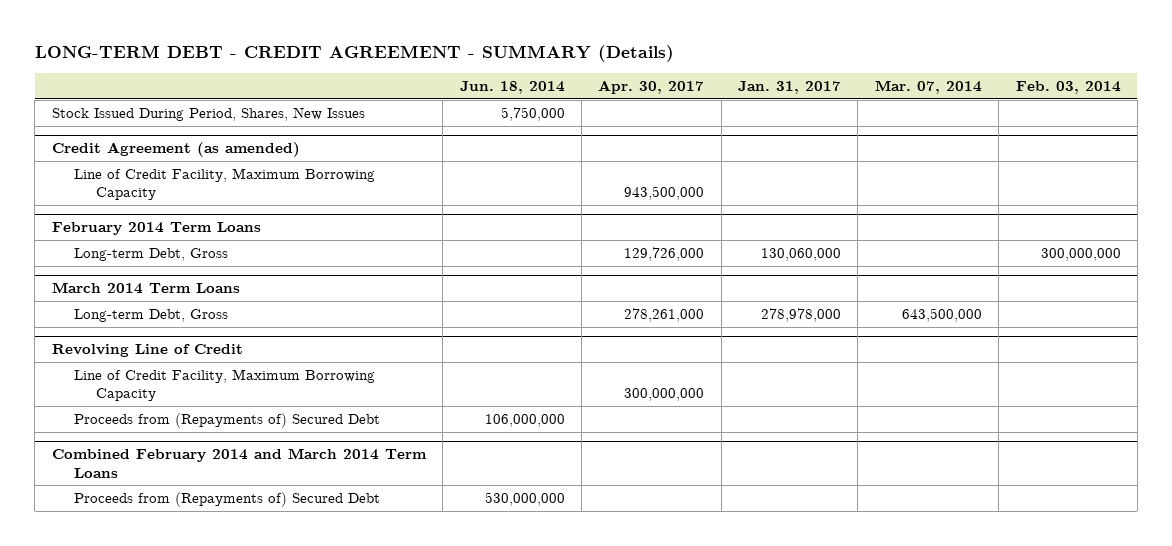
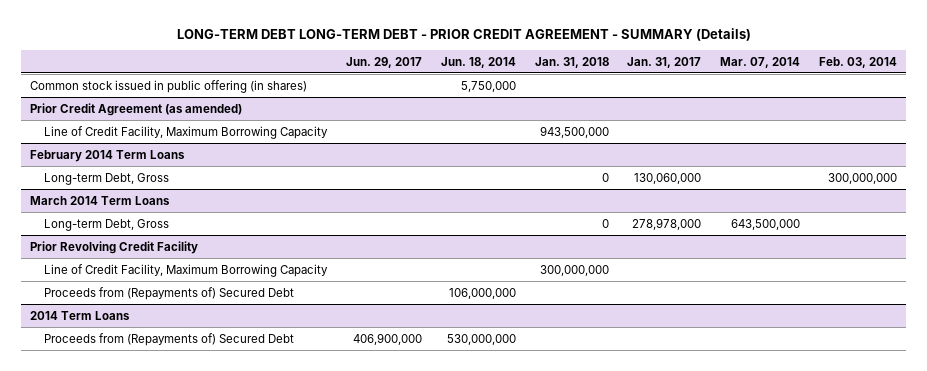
[34,45,674,63] LONG-TERM DEBT - CREDIT AGREEMENT - SUMMARY (Details) -> [176,27,751,41] LONG-TERM DEBT LONG-TERM DEBT - PRIOR CREDIT AGREEMENT - SUMMARY (Details)
[598,80,705,95] Apr. 30, 2017 -> none
none -> [346,56,423,68] Jun. 29, 2017
none -> [534,56,609,68] Jan. 31, 2018
[51,142,300,158] Credit Agreement (as amended) -> none
[73,168,375,201] Line of Credit Facility, Maximum Borrowing Capacity -> none
[51,107,365,122] Stock Issued During Period, Shares, New Issues -> [30,79,308,93] Common stock issued in public offering (in shares)
none -> [30,102,243,116] Prior Credit Agreement (as amended)
none -> [44,125,329,139] Line of Credit Facility, Maximum Borrowing Capacity
[51,344,243,358] Revolving Line of Credit -> [30,240,199,254] Prior Revolving Credit Facility
[51,448,427,478] Combined February 2014 and March 2014 Term Loans -> [30,310,131,320] 2014 Term Loans

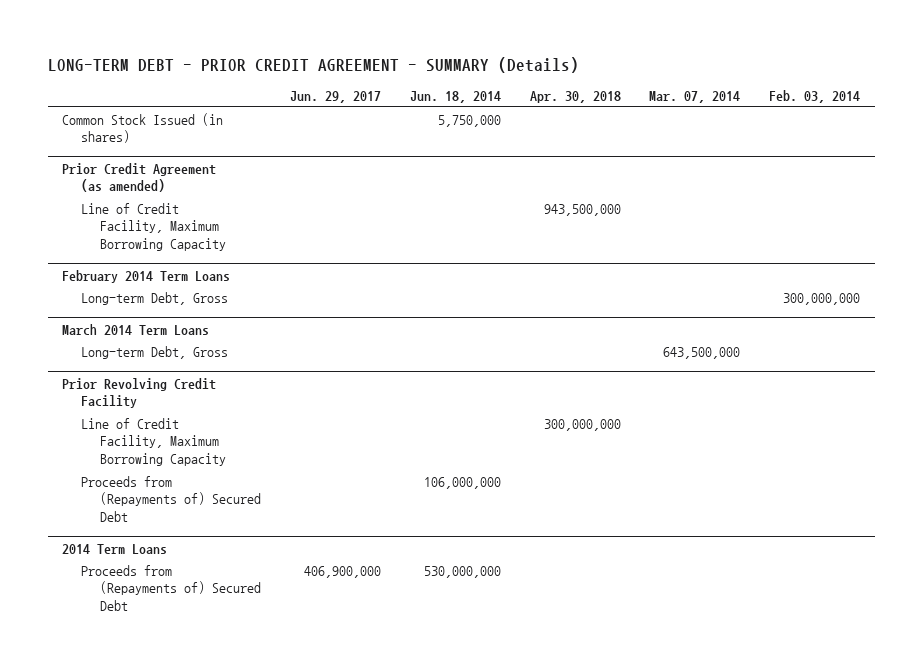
[176,27,751,41] LONG-TERM DEBT LONG-TERM DEBT - PRIOR CREDIT AGREEMENT - SUMMARY (Details) -> [47,56,579,73] LONG-TERM DEBT - PRIOR CREDIT AGREEMENT - SUMMARY (Details)
[534,56,609,68] Jan. 31, 2018 -> none
[627,56,702,68] Jan. 31, 2017 -> none
none -> [529,90,621,103] Apr. 30, 2018
[30,79,308,93] Common stock issued in public offering (in shares) -> [62,112,224,144] Common Stock Issued (in shares)

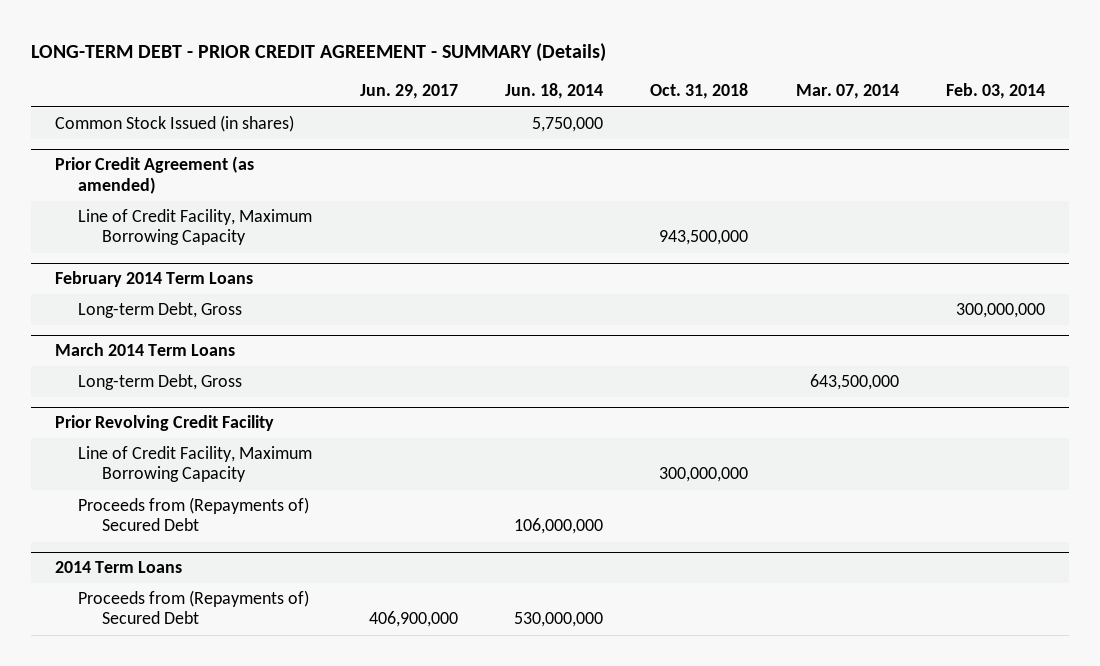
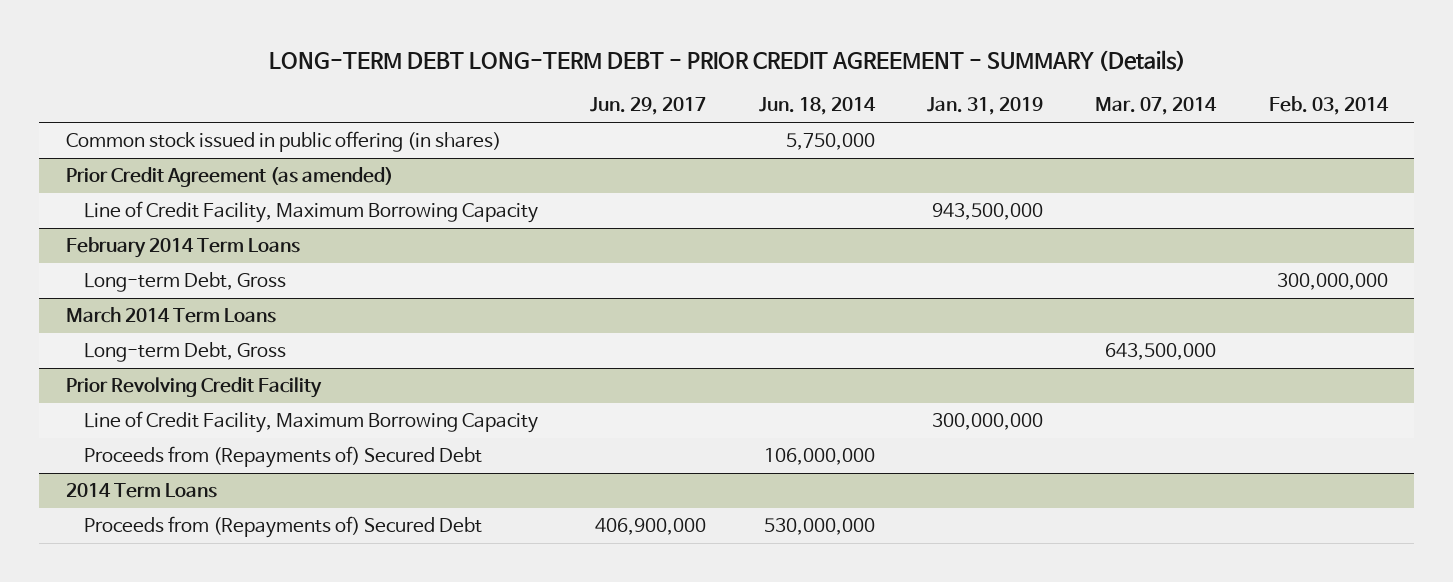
[31,42,607,62] LONG-TERM DEBT - PRIOR CREDIT AGREEMENT - SUMMARY (Details) -> [268,50,1186,72] LONG-TERM DEBT LONG-TERM DEBT - PRIOR CREDIT AGREEMENT - SUMMARY (Details)
[650,83,749,100] Oct. 31, 2018 -> none
none -> [927,97,1044,116] Jan. 31, 2019
[54,115,294,133] Common Stock Issued (in shares) -> [65,131,501,153] Common stock issued in public offering (in shares)

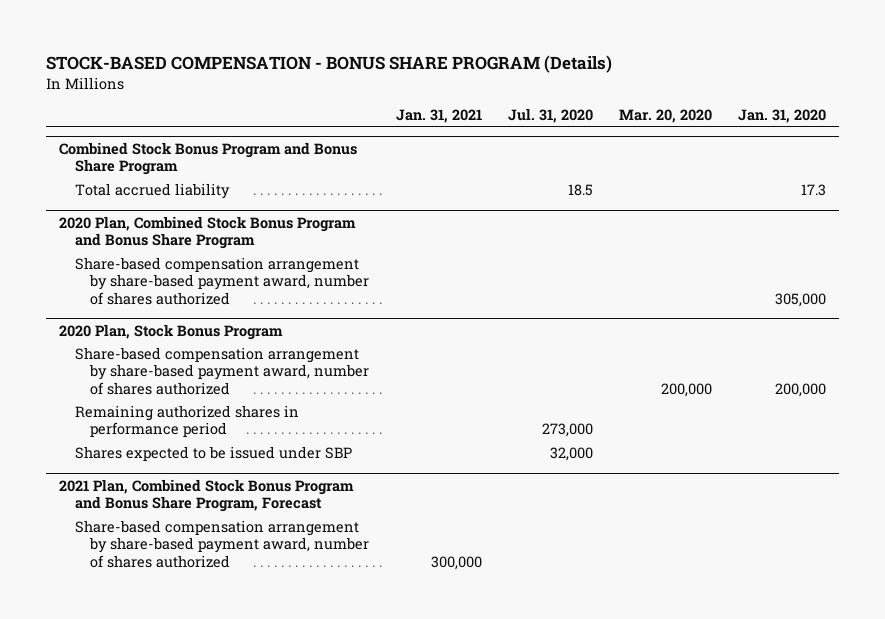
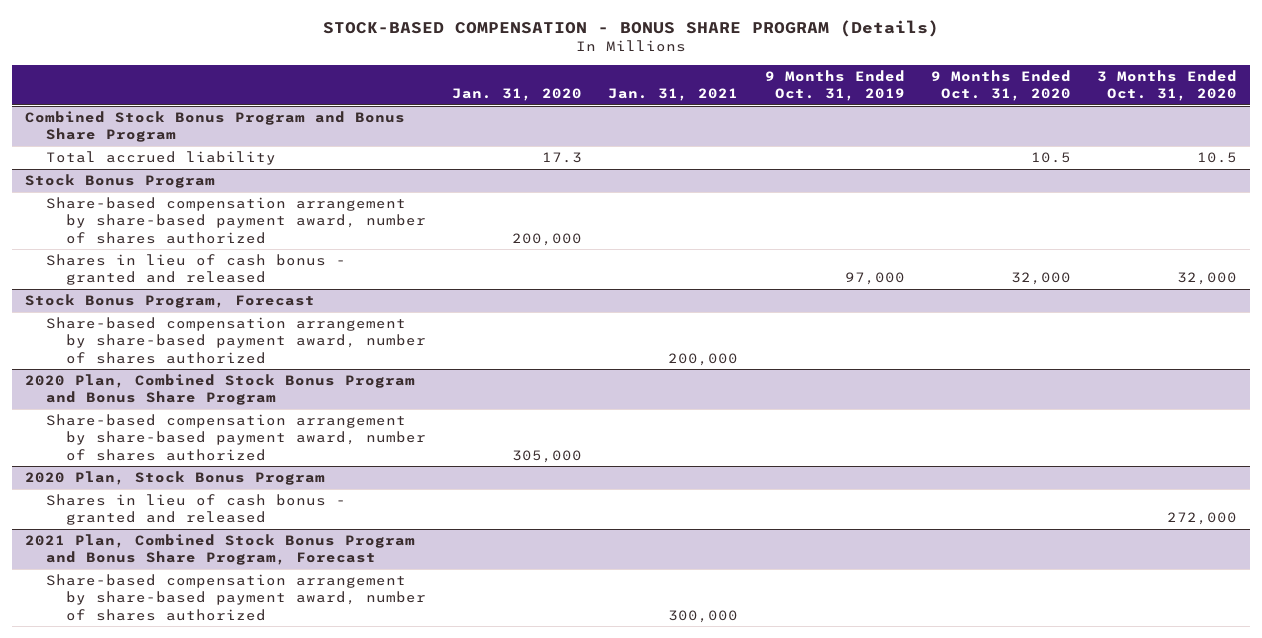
[507,108,593,124] Jul. 31, 2020 -> none
[619,109,713,124] Mar. 20, 2020 -> none
none -> [764,69,905,102] 9 Months Ended Oct. 31, 2019
none -> [930,69,1071,102] 9 Months Ended Oct. 31, 2020
none -> [1096,69,1237,102] 3 Months Ended Oct. 31, 2020
none -> [25,174,216,189] Stock Bonus Program
none -> [45,197,427,244] Share-based compensation arrangement by share-based payment award, number of shares authorized
none -> [45,254,346,286] Shares in lieu of cash bonus - granted and released
none -> [25,294,316,309] Stock Bonus Program, Forecast
none -> [45,317,427,364] Share-based compensation arrangement by share-based payment award, number of shares authorized
[74,347,370,395] Share-based compensation arrangement by share-based payment award, number of shares authorized -> none
[74,405,299,438] Remaining authorized shares in performance period -> none
[74,446,352,462] Shares expected to be issued under SBP -> none
none -> [45,494,346,526] Shares in lieu of cash bonus - granted and released

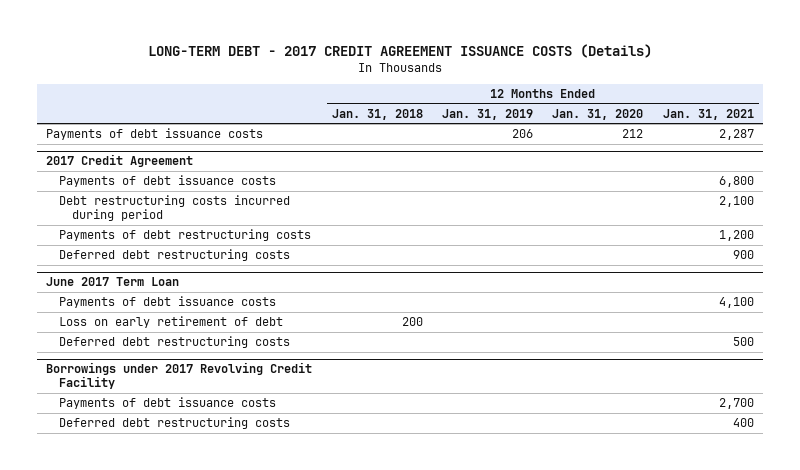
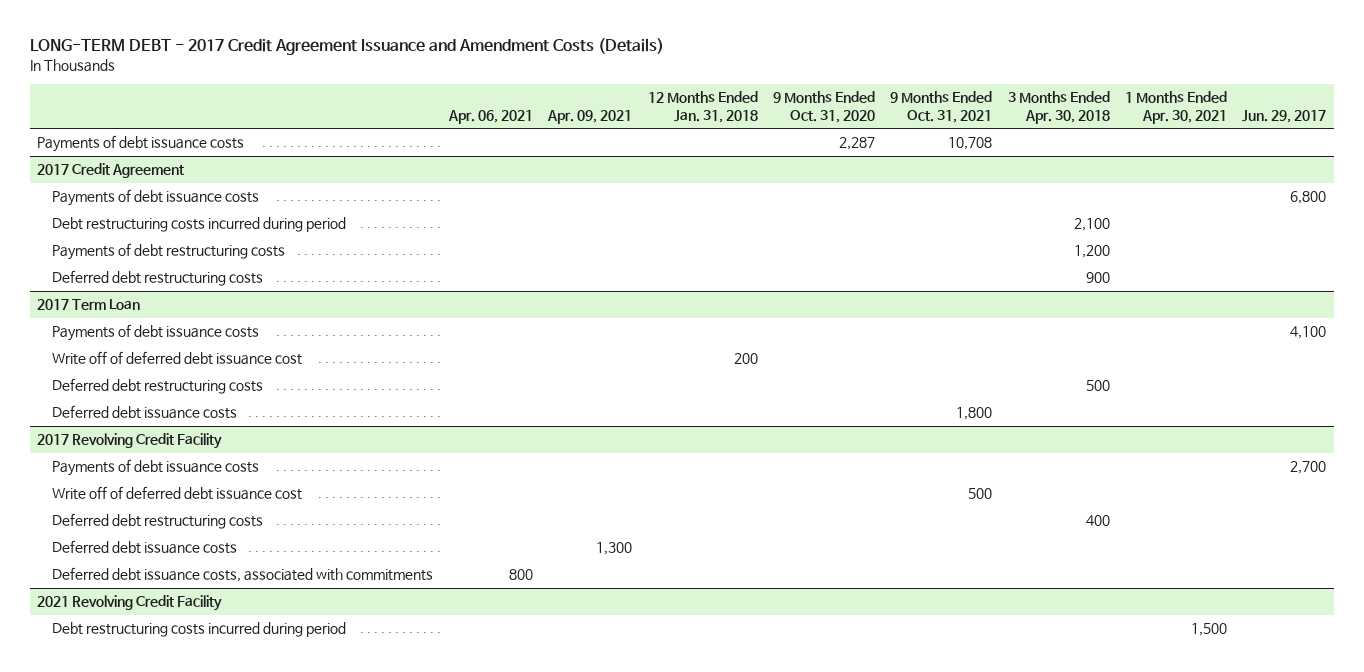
[148,43,653,58] LONG-TERM DEBT - 2017 CREDIT AGREEMENT ISSUANCE COSTS (Details) -> [29,38,664,56] LONG-TERM DEBT - 2017 Credit Agreement Issuance and Amendment Costs (Details)
[442,108,534,120] Jan. 31, 2019 -> none
[552,108,644,120] Jan. 31, 2020 -> none
[662,108,754,120] Jan. 31, 2021 -> none
none -> [447,110,533,125] Apr. 06, 2021
none -> [547,110,633,125] Apr. 09, 2021
none -> [772,91,875,124] 9 Months Ended Oct. 31, 2020
none -> [890,91,993,124] 9 Months Ended Oct. 31, 2021
none -> [1007,91,1110,125] 3 Months Ended Apr. 30, 2018
none -> [1125,91,1228,125] 1 Months Ended Apr. 30, 2021
none -> [1242,110,1327,124] Jun. 29, 2017
[46,277,180,287] June 2017 Term Loan -> [37,299,141,311] 2017 Term Loan
[59,316,284,329] Loss on early retirement of debt -> none
none -> [52,351,303,366] Write off of deferred debt issuance cost
none -> [52,405,238,420] Deferred debt issuance costs
[46,362,313,390] Borrowings under 2017 Revolving Credit Facility -> [37,433,223,450] 2017 Revolving Credit Facility
none -> [52,486,303,501] Write off of deferred debt issuance cost
none -> [52,540,238,555] Deferred debt issuance costs
none -> [52,567,434,583] Deferred debt issuance costs, associated with commitments
none -> [37,595,223,612] 2021 Revolving Credit Facility
none -> [52,622,347,638] Debt restructuring costs incurred during period

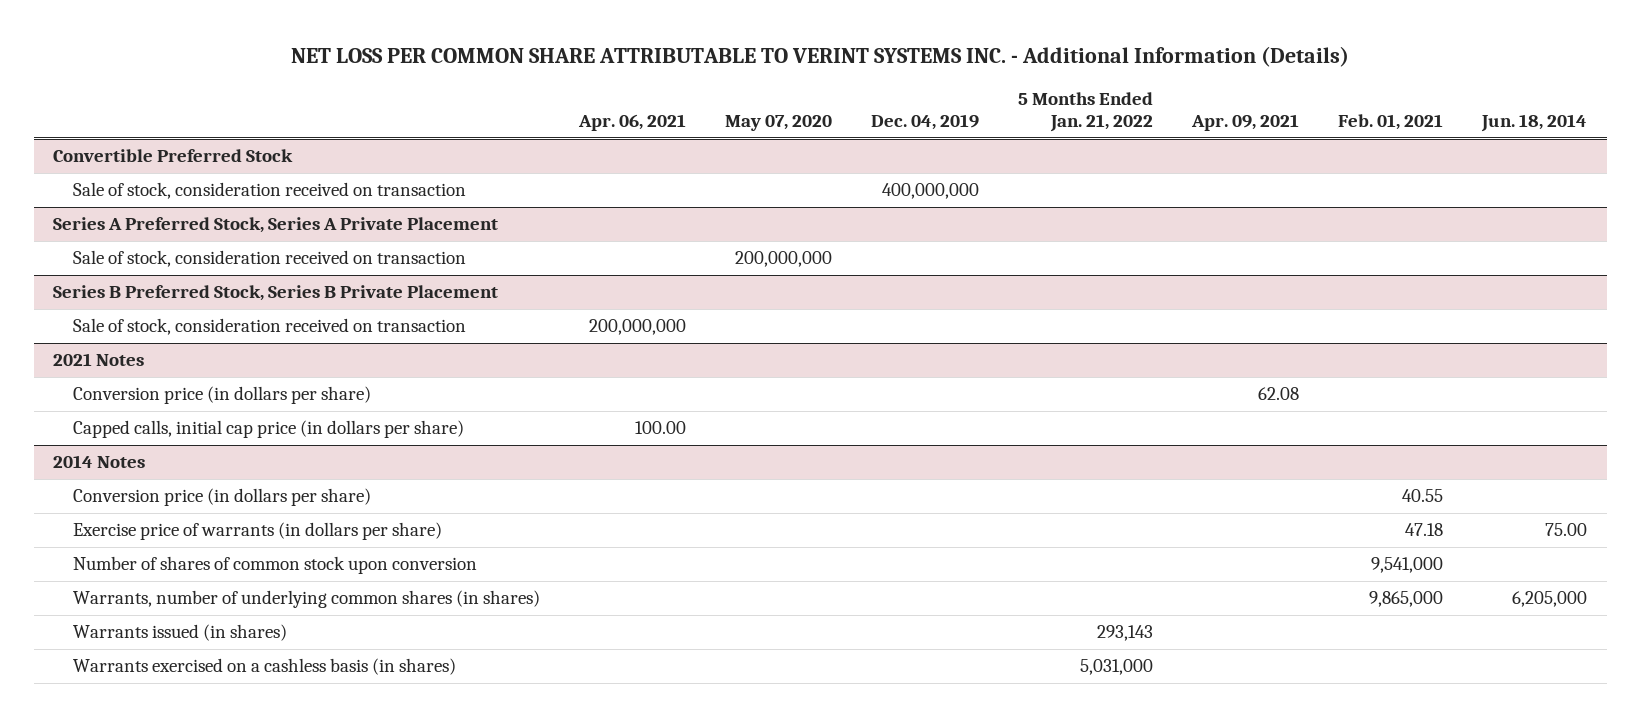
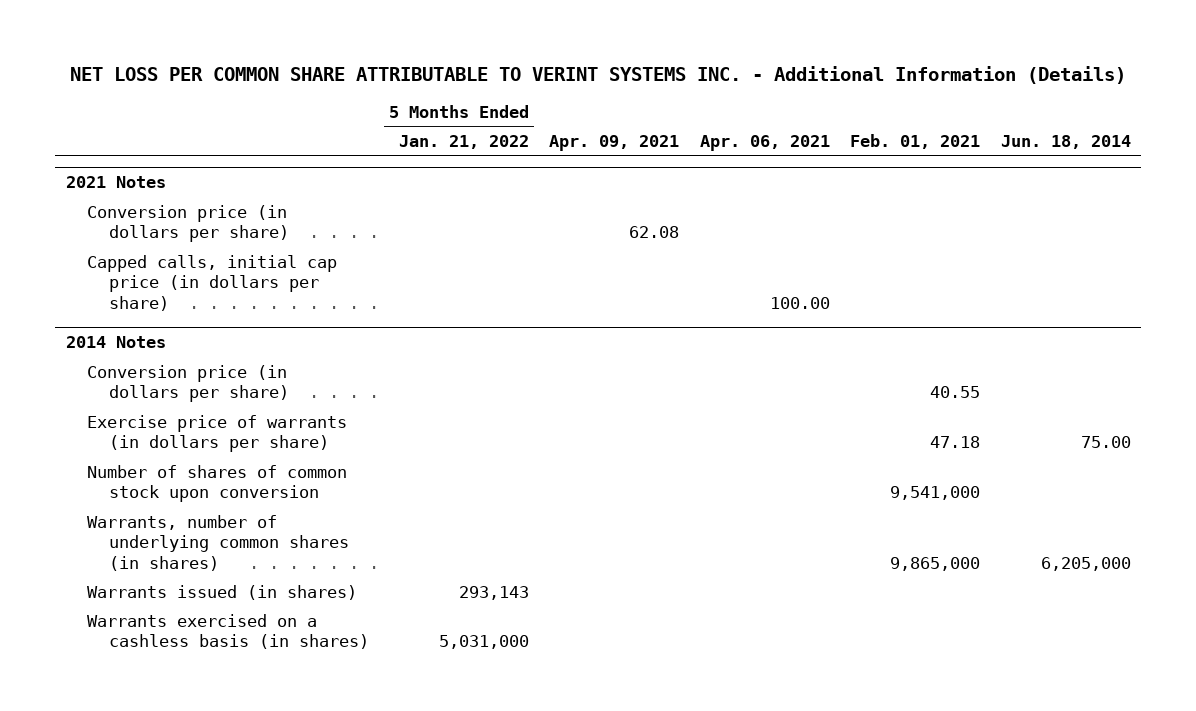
[724,115,832,132] May 07, 2020 -> none
[870,114,979,131] Dec. 04, 2019 -> none
[53,149,294,163] Convertible Preferred Stock -> none
[72,182,466,200] Sale of stock, consideration received on transaction -> none
[53,217,499,234] Series A Preferred Stock, Series A Private Placement -> none
[72,250,466,268] Sale of stock, consideration received on transaction -> none
[53,285,499,302] Series B Preferred Stock, Series B Private Placement -> none
[72,318,466,336] Sale of stock, consideration received on transaction -> none

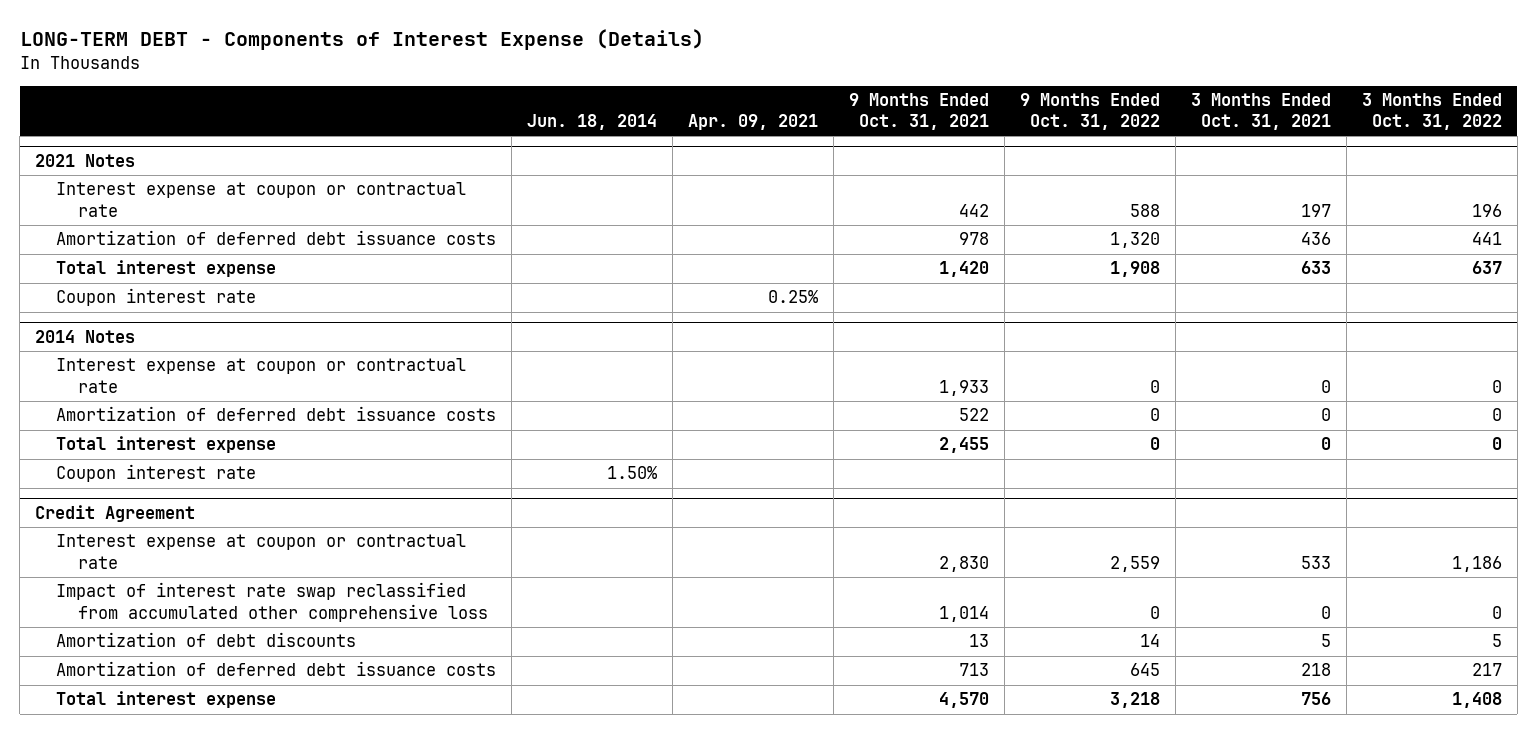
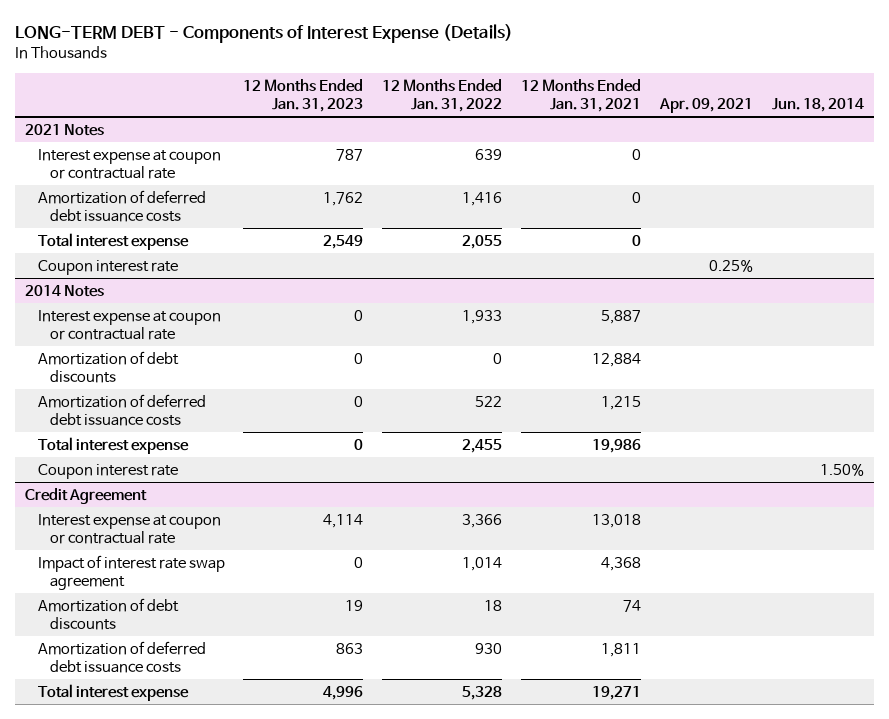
[848,93,989,131] 9 Months Ended Oct. 31, 2021 -> none
[1019,93,1160,131] 9 Months Ended Oct. 31, 2022 -> none
[1190,93,1331,131] 3 Months Ended Oct. 31, 2021 -> none
[1361,93,1502,131] 3 Months Ended Oct. 31, 2022 -> none
none -> [243,78,364,113] 12 Months Ended Jan. 31, 2023
none -> [382,78,503,113] 12 Months Ended Jan. 31, 2022
none -> [521,78,642,113] 12 Months Ended Jan. 31, 2021
none -> [37,350,179,384] Amortization of debt discounts
[56,582,488,622] Impact of interest rate swap reclassified from accumulated other comprehensive loss -> [37,554,225,591] Impact of interest rate swap agreement

